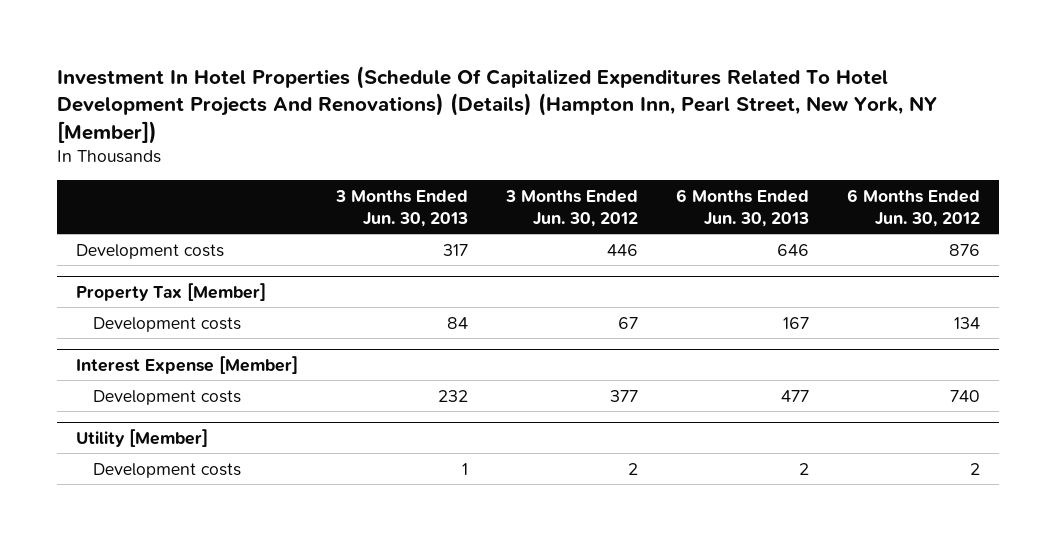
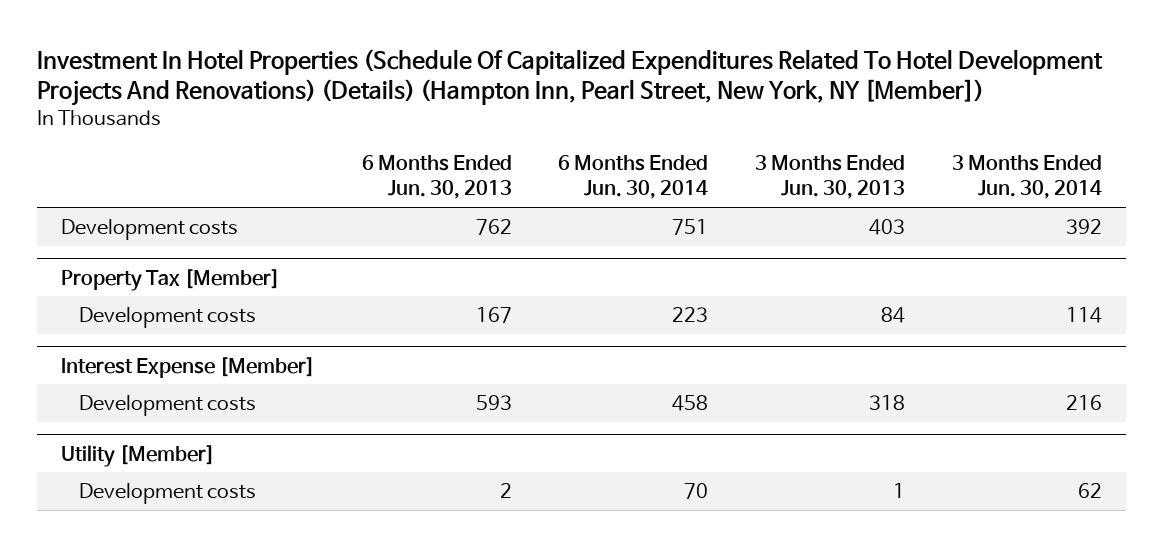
[504,189,638,227] 3 Months Ended Jun. 30, 2012 -> none
[846,188,980,227] 6 Months Ended Jun. 30, 2012 -> none
none -> [558,155,709,200] 6 Months Ended Jun. 30, 2014
none -> [952,155,1103,200] 3 Months Ended Jun. 30, 2014
[442,243,468,256] 317 -> [869,218,906,235] 403
[776,243,809,256] 646 -> [475,218,512,235] 762
[437,389,468,402] 232 -> [869,394,906,410] 318
[780,389,809,402] 477 -> [475,394,512,410] 593

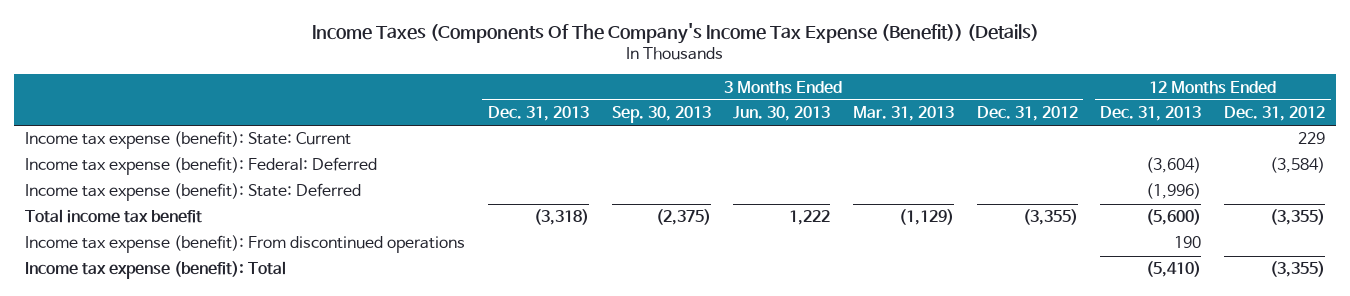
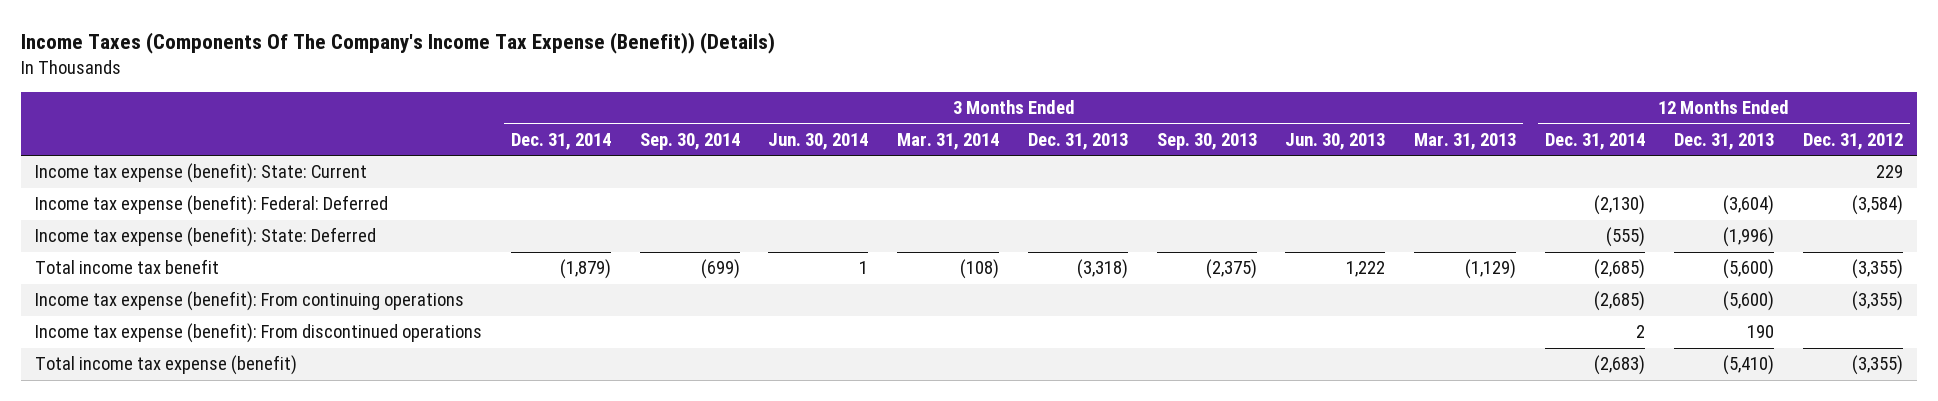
[976,106,1078,122] Dec. 31, 2012 -> none
none -> [510,132,611,150] Dec. 31, 2014
none -> [639,132,740,150] Sep. 30, 2014
none -> [768,132,869,150] Jun. 30, 2014
none -> [897,132,1000,150] Mar. 31, 2014
none -> [1545,132,1646,150] Dec. 31, 2014
none -> [34,291,464,312] Income tax expense (benefit): From continuing operations
[25,261,287,280] Income tax expense (benefit): Total -> [34,355,297,376] Total income tax expense (benefit)

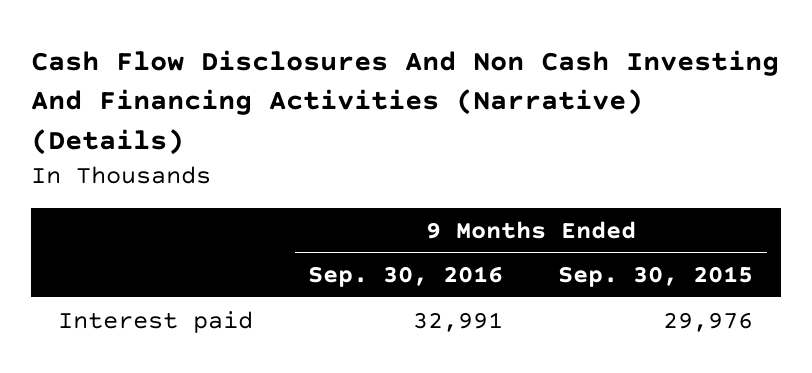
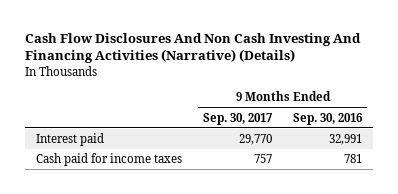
[558,266,754,288] Sep. 30, 2015 -> none
none -> [202,112,273,125] Sep. 30, 2017
none -> [35,153,182,167] Cash paid for income taxes

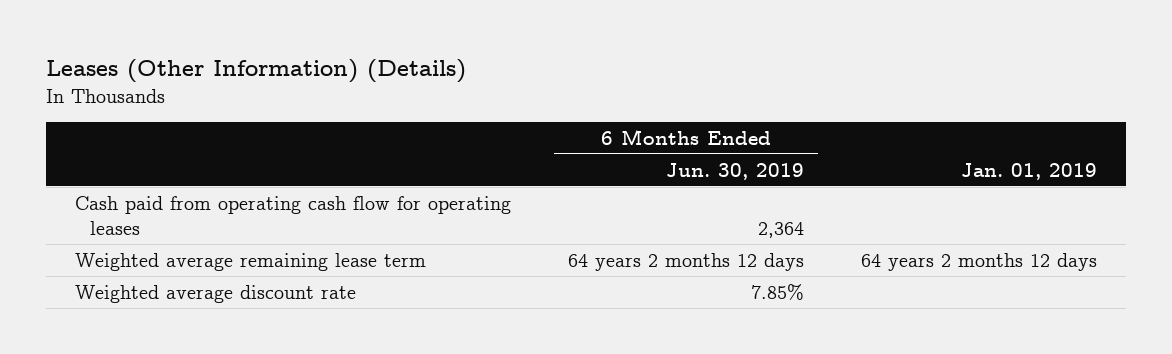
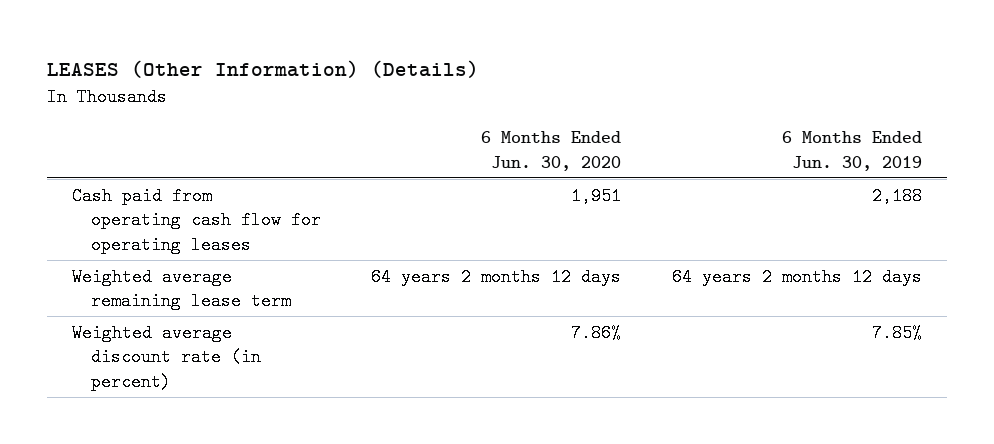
[46,59,467,84] Leases (Other Information) (Details) -> [46,60,479,79] LEASES (Other Information) (Details)
[960,162,1097,180] Jan. 01, 2019 -> none
none -> [481,131,622,171] 6 Months Ended Jun. 30, 2020
[757,221,804,238] 2,364 -> [871,186,922,205] 2,188
[74,284,356,303] Weighted average discount rate -> [72,323,261,391] Weighted average discount rate (in percent)

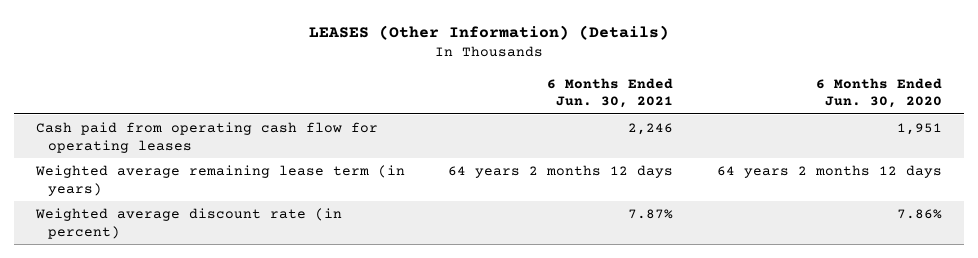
[781,131,922,171] 6 Months Ended Jun. 30, 2019 -> none
none -> [547,77,674,109] 6 Months Ended Jun. 30, 2021
[72,267,291,311] Weighted average remaining lease term -> [34,164,405,196] Weighted average remaining lease term (in years)

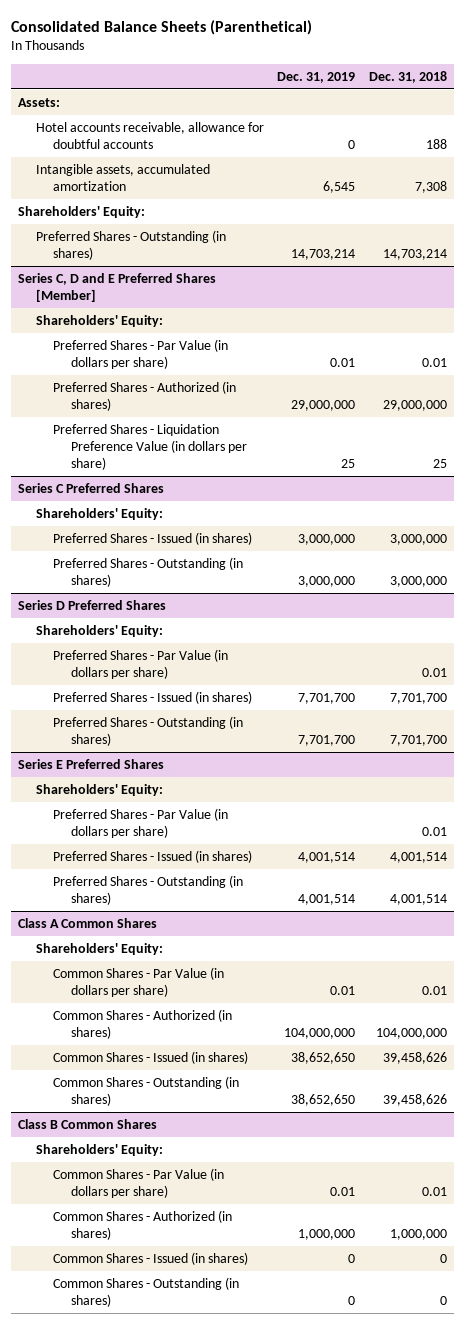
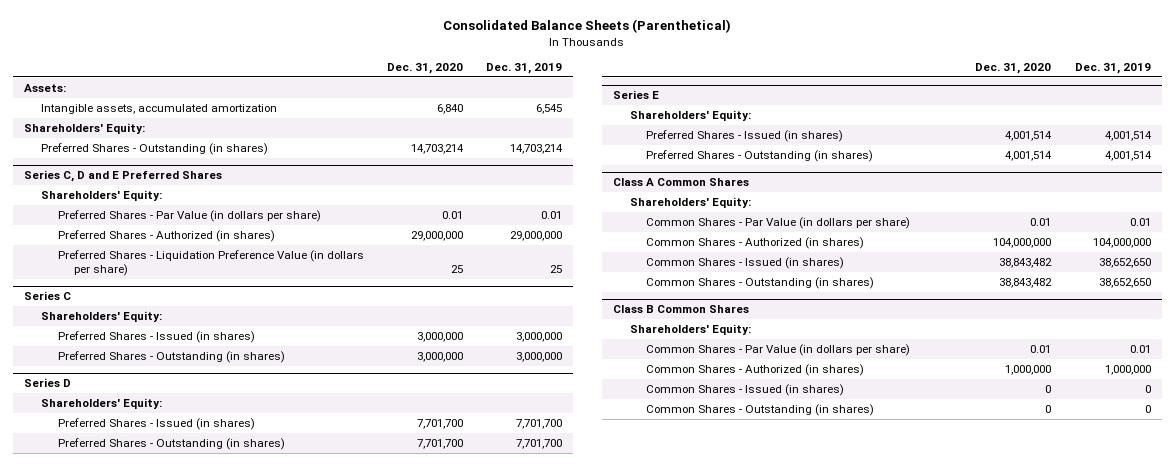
[369,70,448,83] Dec. 31, 2018 -> none
none -> [386,62,463,74] Dec. 31, 2020
[35,121,264,149] Hotel accounts receivable, allowance for doubtful accounts -> none
[18,272,217,302] Series C, D and E Preferred Shares [Member] -> [24,169,223,182] Series C, D and E Preferred Shares
[18,482,165,493] Series C Preferred Shares -> [24,290,72,300] Series C
[18,599,167,610] Series D Preferred Shares -> [24,377,72,387] Series D
[53,648,229,679] Preferred Shares - Par Value (in dollars per share) -> none
[18,758,165,769] Series E Preferred Shares -> [613,89,660,99] Series E
[53,807,229,838] Preferred Shares - Par Value (in dollars per share) -> none

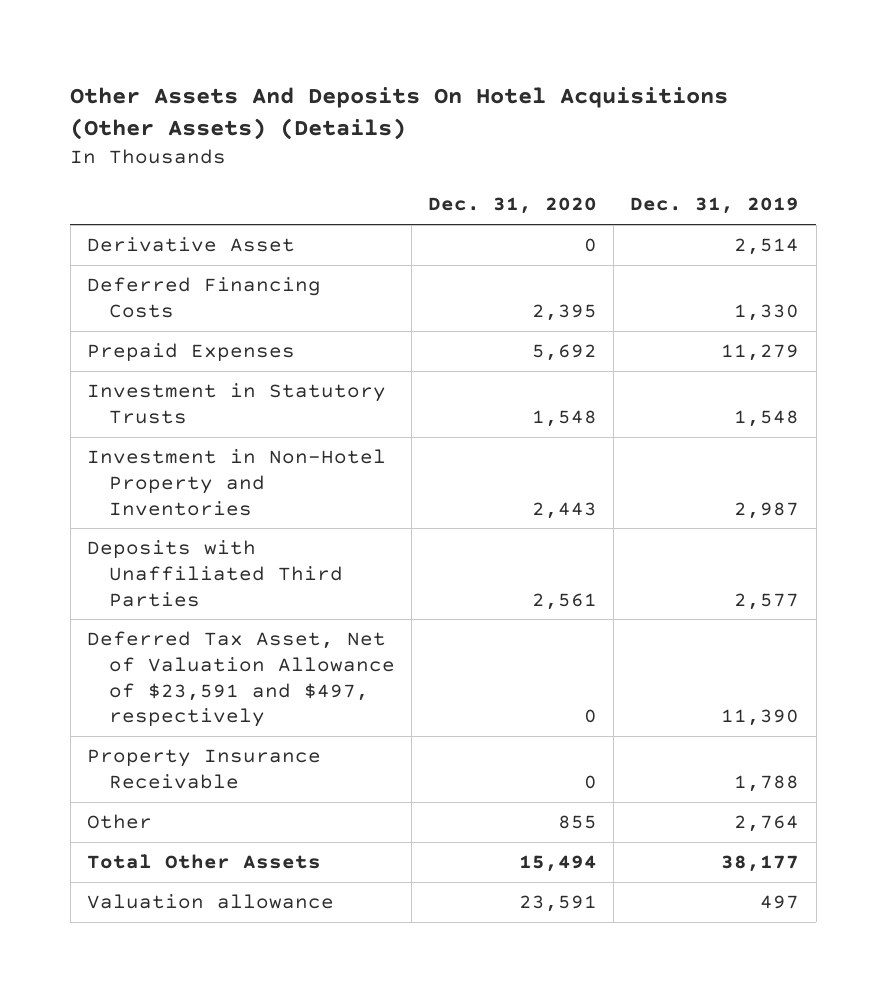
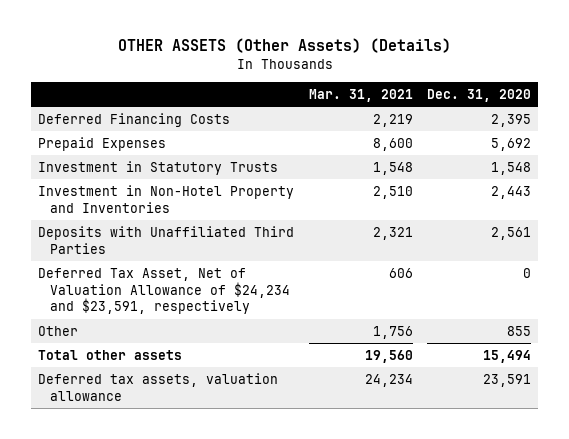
[70,86,729,141] Other Assets And Deposits On Hotel Acquisitions (Other Assets) (Details) -> [117,38,451,54] OTHER ASSETS (Other Assets) (Details)
[630,197,800,215] Dec. 31, 2019 -> none
none -> [308,88,413,102] Mar. 31, 2021
[86,237,295,253] Derivative Asset -> none
[86,749,321,789] Property Insurance Receivable -> none
[86,631,395,728] Deferred Tax Asset, Net of Valuation Allowance of $23,591 and $497, respectively -> [37,267,290,315] Deferred Tax Asset, Net of Valuation Allowance of $24,234 and $23,591, respectively
[86,854,321,870] Total Other Assets -> [37,349,182,360] Total other assets
[86,894,334,910] Valuation allowance -> [37,372,278,401] Deferred tax assets, valuation allowance

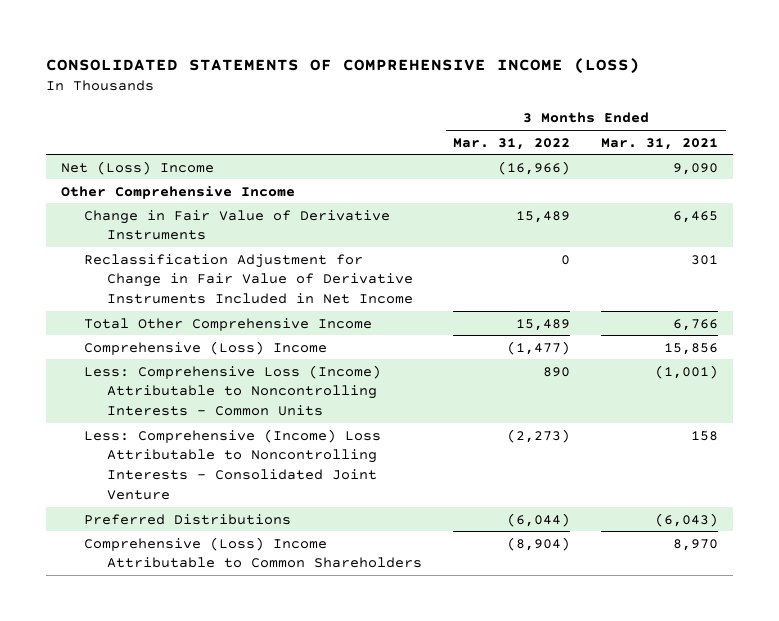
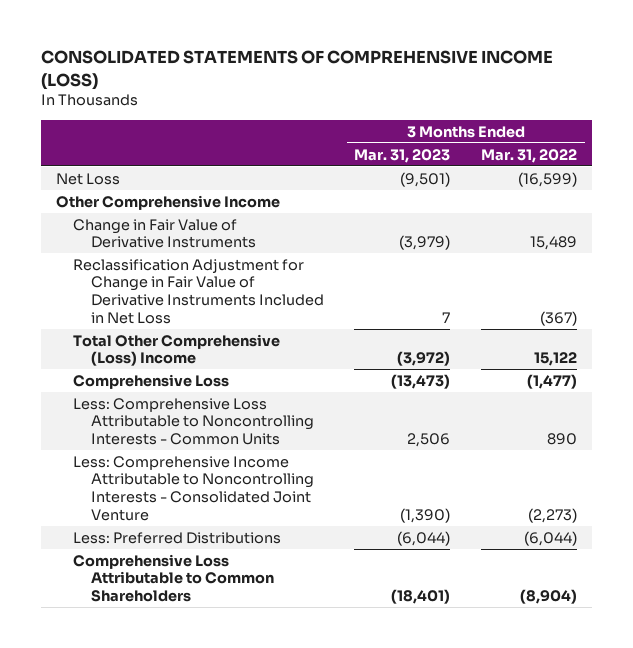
[600,137,718,150] Mar. 31, 2021 -> none
none -> [354,148,451,163] Mar. 31, 2023
[61,160,215,175] Net (Loss) Income -> [56,172,121,185] Net Loss
[498,160,571,175] (16,966) -> [518,171,578,187] (16,599)
[84,253,414,305] Reclassification Adjustment for Change in Fair Value of Derivative Instruments Included in Net Income -> [73,258,324,324] Reclassification Adjustment for Change in Fair Value of Derivative Instruments Included in Net Loss
[561,254,571,265] 0 -> [540,310,578,326] (367)
[84,317,373,331] Total Other Comprehensive Income -> [73,333,281,367] Total Other Comprehensive (Loss) Income
[516,318,571,331] 15,489 -> [534,352,578,367] 15,122
[84,340,328,355] Comprehensive (Loss) Income -> [73,373,230,389] Comprehensive Loss
[84,364,382,417] Less: Comprehensive Loss (Income) Attributable to Noncontrolling Interests - Common Units -> [73,397,314,445] Less: Comprehensive Loss Attributable to Noncontrolling Interests - Common Units
[84,428,382,500] Less: Comprehensive (Income) Loss Attributable to Noncontrolling Interests - Consolidated Joint Venture -> [73,455,314,521] Less: Comprehensive Income Attributable to Noncontrolling Interests - Consolidated Joint Venture
[84,513,292,525] Preferred Distributions -> [73,531,282,544] Less: Preferred Distributions
[84,536,423,569] Comprehensive (Loss) Income Attributable to Common Shareholders -> [73,553,274,602] Comprehensive Loss Attributable to Common Shareholders

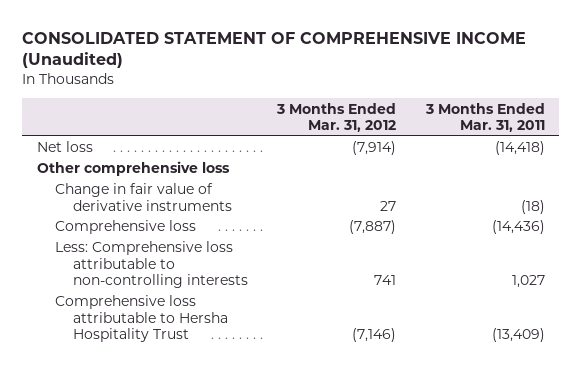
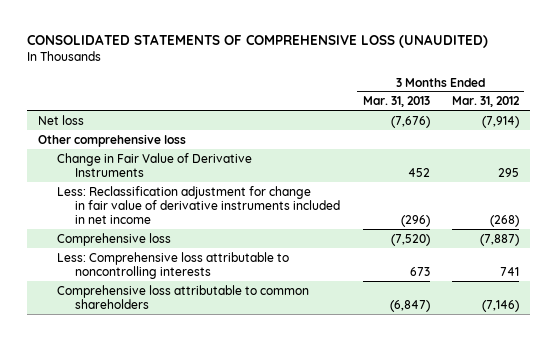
[21,31,526,69] CONSOLIDATED STATEMENT OF COMPREHENSIVE INCOME (Unaudited) -> [26,34,488,49] CONSOLIDATED STATEMENTS OF COMPREHENSIVE LOSS (UNAUDITED)
[424,102,545,133] 3 Months Ended Mar. 31, 2011 -> none
none -> [362,96,430,108] Mar. 31, 2013
none -> [56,152,252,177] Change in Fair Value of Derivative Instruments
[54,183,233,211] Change in fair value of derivative instruments -> [56,185,341,225] Less: Reclassification adjustment for change in fair value of derivative instruments included in net income
[380,200,397,211] 27 -> [489,215,519,228] (268)
[54,241,249,288] Less: Comprehensive loss attributable to non-controlling interests -> [56,251,289,279] Less: Comprehensive loss attributable to noncontrolling interests
[54,295,229,342] Comprehensive loss attributable to Hersha Hospitality Trust -> [56,284,309,309] Comprehensive loss attributable to common shareholders

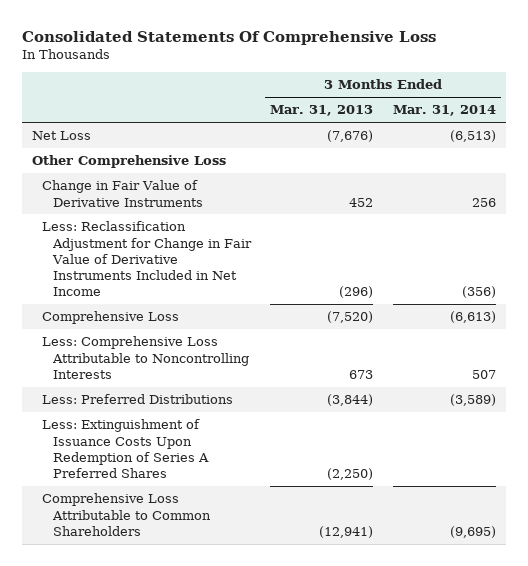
[26,34,488,49] CONSOLIDATED STATEMENTS OF COMPREHENSIVE LOSS (UNAUDITED) -> [22,30,437,45] Consolidated Statements Of Comprehensive Loss
[451,96,520,108] Mar. 31, 2012 -> none
none -> [392,105,496,117] Mar. 31, 2014
[37,114,84,125] Net loss -> [31,131,91,141] Net Loss
[37,133,186,147] Other comprehensive loss -> [31,155,226,169] Other Comprehensive Loss
[56,185,341,225] Less: Reclassification adjustment for change in fair value of derivative instruments included in net income -> [42,221,252,297] Less: Reclassification Adjustment for Change in Fair Value of Derivative Instruments Included in Net Income
[56,232,171,246] Comprehensive loss -> [42,311,180,325] Comprehensive Loss
[56,251,289,279] Less: Comprehensive loss attributable to noncontrolling interests -> [42,336,249,379] Less: Comprehensive Loss Attributable to Noncontrolling Interests
none -> [42,394,234,405] Less: Preferred Distributions
none -> [42,419,209,478] Less: Extinguishment of Issuance Costs Upon Redemption of Series A Preferred Shares
[56,284,309,309] Comprehensive loss attributable to common shareholders -> [42,493,211,536] Comprehensive Loss Attributable to Common Shareholders
[389,299,430,312] (6,847) -> [319,525,374,538] (12,941)

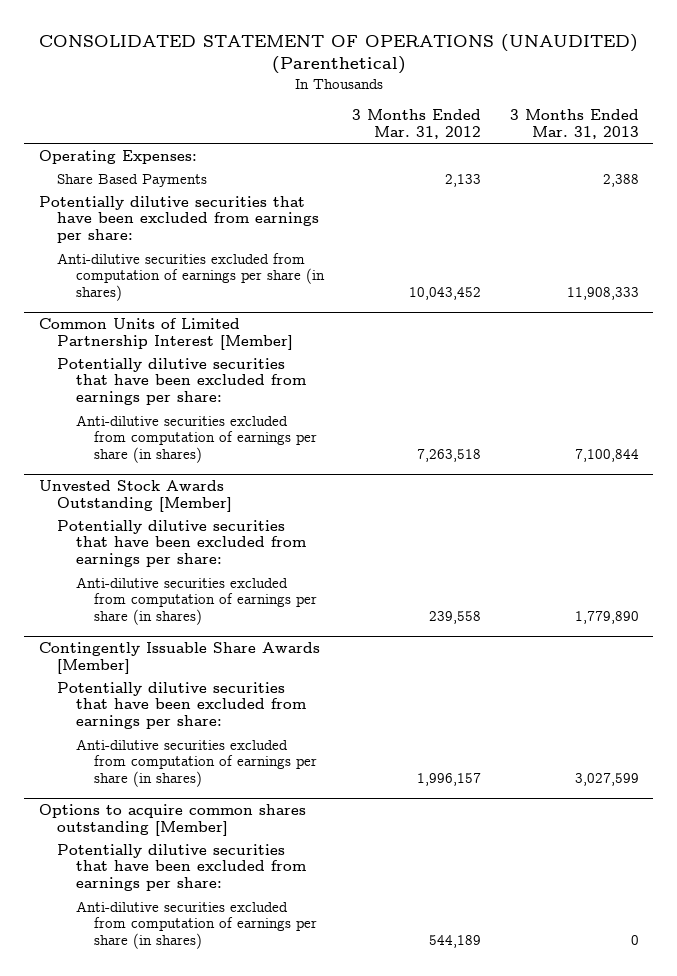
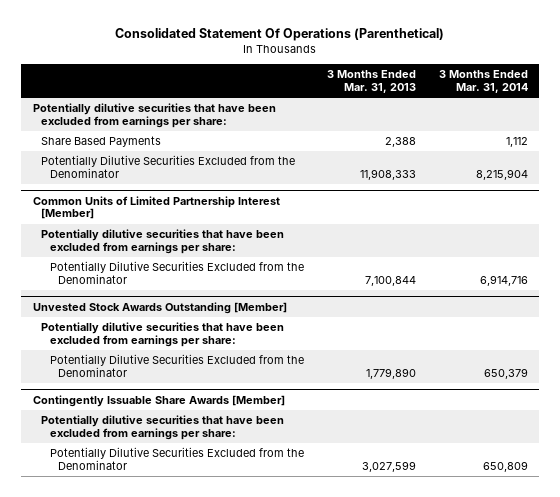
[38,33,638,75] CONSOLIDATED STATEMENT OF OPERATIONS (UNAUDITED) (Parenthetical) -> [115,28,445,42] Consolidated Statement Of Operations (Parenthetical)
[352,108,482,139] 3 Months Ended Mar. 31, 2012 -> none
none -> [438,70,528,93] 3 Months Ended Mar. 31, 2014
[38,149,197,164] Operating Expenses: -> none
[57,173,208,187] Share Based Payments -> [41,136,162,148] Share Based Payments
[57,252,325,302] Anti-dilutive securities excluded from computation of earnings per share (in shares) -> [41,155,296,179] Potentially Dilutive Securities Excluded from the Denominator
[75,414,318,464] Anti-dilutive securities excluded from computation of earnings per share (in shares) -> [49,261,304,285] Potentially Dilutive Securities Excluded from the Denominator
[75,576,318,626] Anti-dilutive securities excluded from computation of earnings per share (in shares) -> [49,354,304,378] Potentially Dilutive Securities Excluded from the Denominator
[38,803,306,836] Options to acquire common shares outstanding [Member] -> none
[57,843,306,892] Potentially dilutive securities that have been excluded from earnings per share: -> none
[75,900,318,950] Anti-dilutive securities excluded from computation of earnings per share (in shares) -> none
[75,738,318,788] Anti-dilutive securities excluded from computation of earnings per share (in shares) -> [49,447,304,471] Potentially Dilutive Securities Excluded from the Denominator

